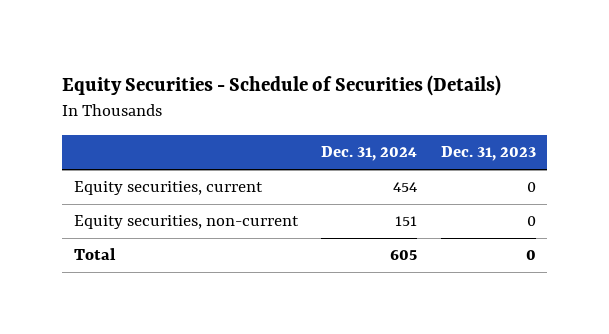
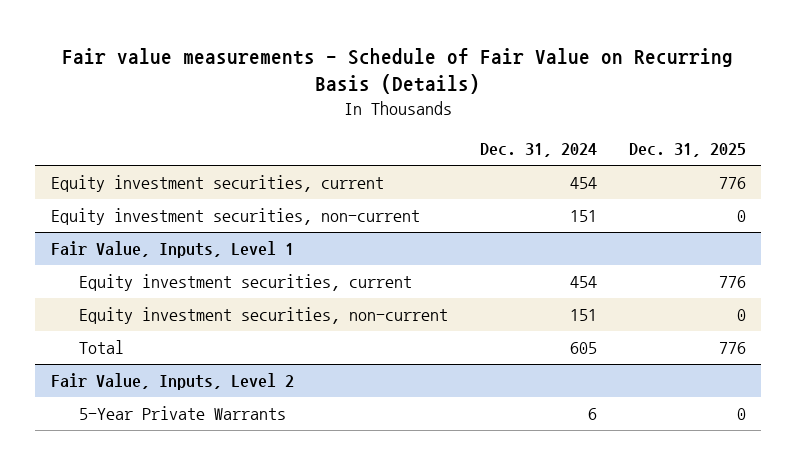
[62,75,502,97] Equity Securities - Schedule of Securities (Details) -> [62,47,734,95] Fair value measurements - Schedule of Fair Value on Recurring Basis (Details)
[440,146,536,162] Dec. 31, 2023 -> none
none -> [628,143,746,158] Dec. 31, 2025
[73,181,263,196] Equity securities, current -> [51,175,385,193] Equity investment securities, current
[73,215,299,230] Equity securities, non-current -> [51,208,421,226] Equity investment securities, non-current
none -> [51,241,295,259] Fair Value, Inputs, Level 1
none -> [79,274,413,292] Equity investment securities, current
none -> [79,307,449,325] Equity investment securities, non-current
none -> [51,373,295,391] Fair Value, Inputs, Level 2
none -> [79,406,287,421] 5-Year Private Warrants

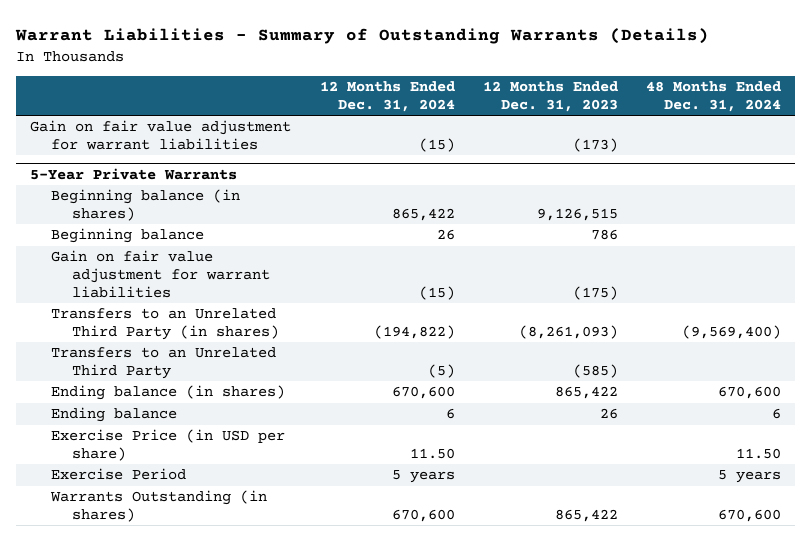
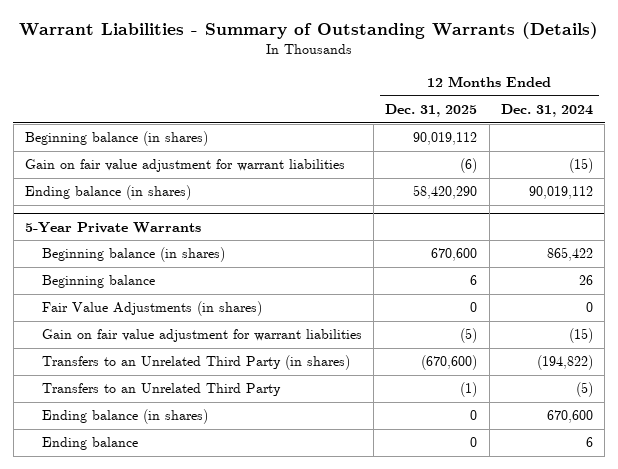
[482,81,618,113] 12 Months Ended Dec. 31, 2023 -> none
[646,81,782,113] 48 Months Ended Dec. 31, 2024 -> none
none -> [385,104,478,118] Dec. 31, 2025
none -> [24,131,208,147] Beginning balance (in shares)
none -> [24,185,191,201] Ending balance (in shares)
none -> [41,301,262,317] Fair Value Adjustments (in shares)
[51,429,286,461] Exercise Price (in USD per share) -> none
[51,468,187,481] Exercise Period -> none
[50,490,268,522] Warrants Outstanding (in shares) -> none

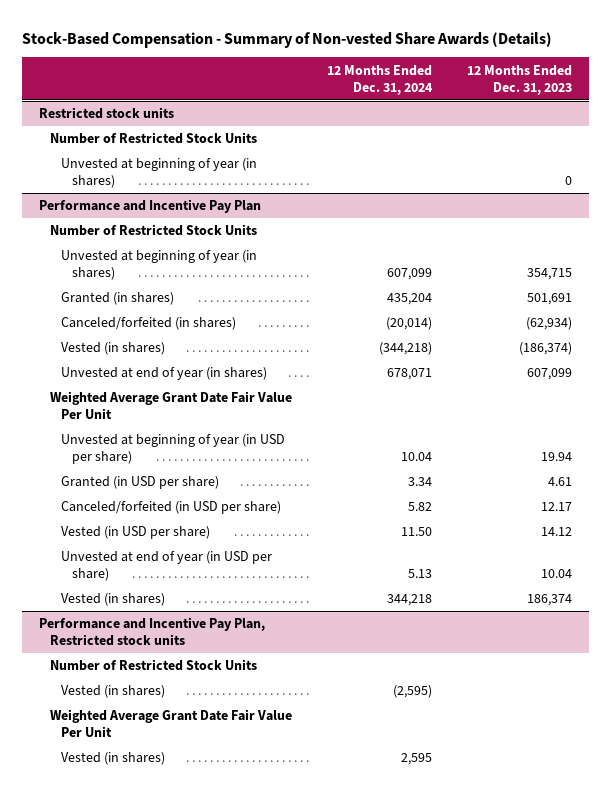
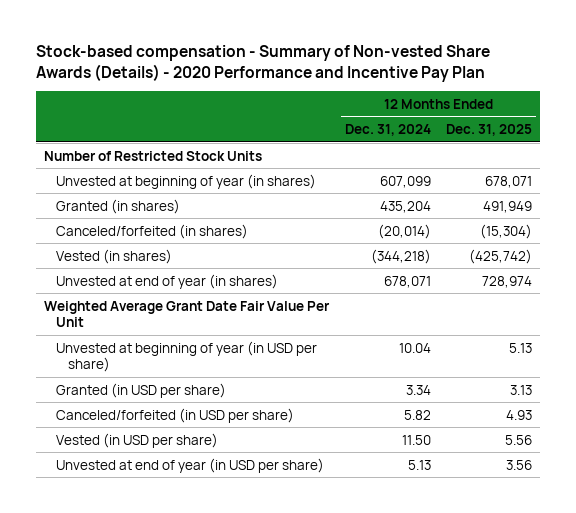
[22,31,553,48] Stock-Based Compensation - Summary of Non-vested Share Awards (Details) -> [36,44,491,82] Stock-based compensation - Summary of Non-vested Share Awards (Details) - 2020 Performance and Incentive Pay Plan
[466,64,572,95] 12 Months Ended Dec. 31, 2023 -> none
none -> [446,123,533,136] Dec. 31, 2025
[39,107,175,120] Restricted stock units -> none
[60,158,257,189] Unvested at beginning of year (in shares) -> none
[39,199,262,214] Performance and Incentive Pay Plan -> none
[50,224,258,237] Number of Restricted Stock Units -> none
[60,593,165,607] Vested (in shares) -> none
[39,617,266,647] Performance and Incentive Pay Plan, Restricted stock units -> none
[50,659,258,672] Number of Restricted Stock Units -> none
[60,685,165,699] Vested (in shares) -> none
[50,709,293,738] Weighted Average Grant Date Fair Value Per Unit -> none
[60,752,165,766] Vested (in shares) -> none

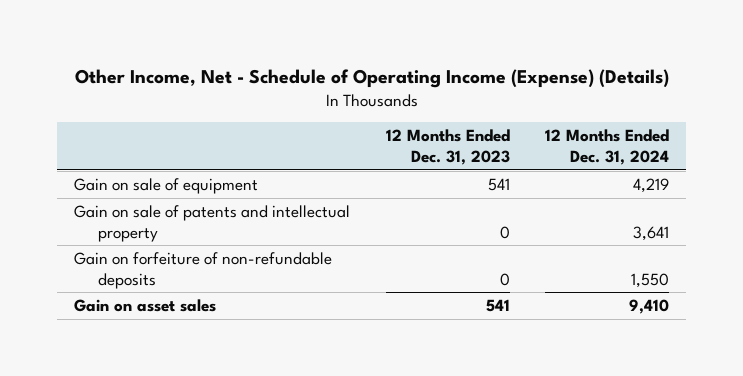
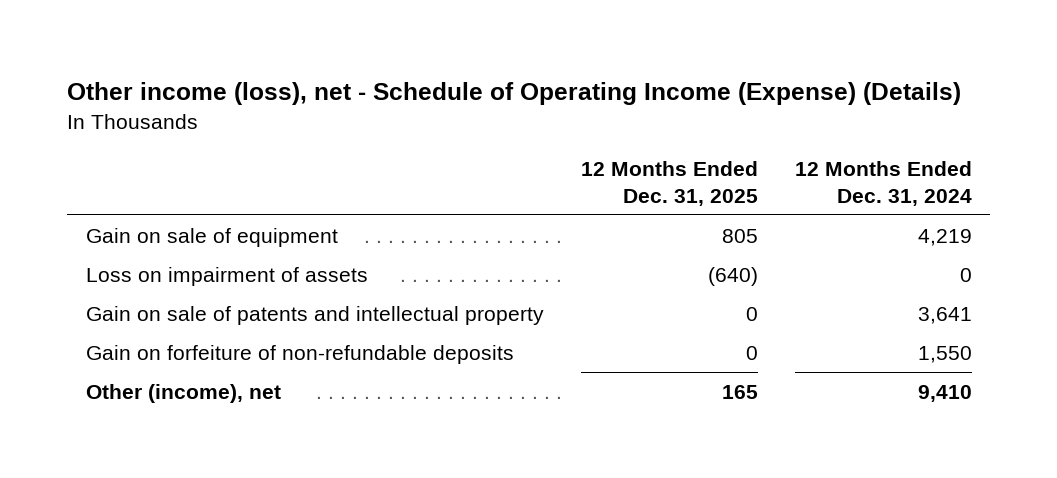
[74,68,669,88] Other Income, Net - Schedule of Operating Income (Expense) (Details) -> [67,81,962,105] Other income (loss), net - Schedule of Operating Income (Expense) (Details)
[385,129,510,165] 12 Months Ended Dec. 31, 2023 -> none
none -> [580,161,758,206] 12 Months Ended Dec. 31, 2025
none -> [85,266,368,286] Loss on impairment of assets
[74,298,217,312] Gain on asset sales -> [85,383,281,403] Other (income), net

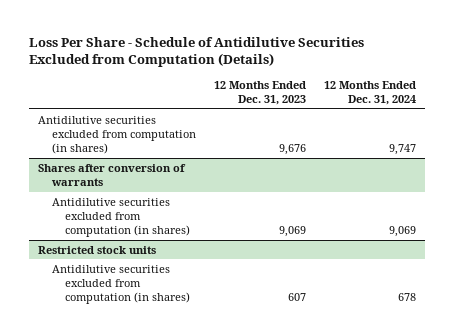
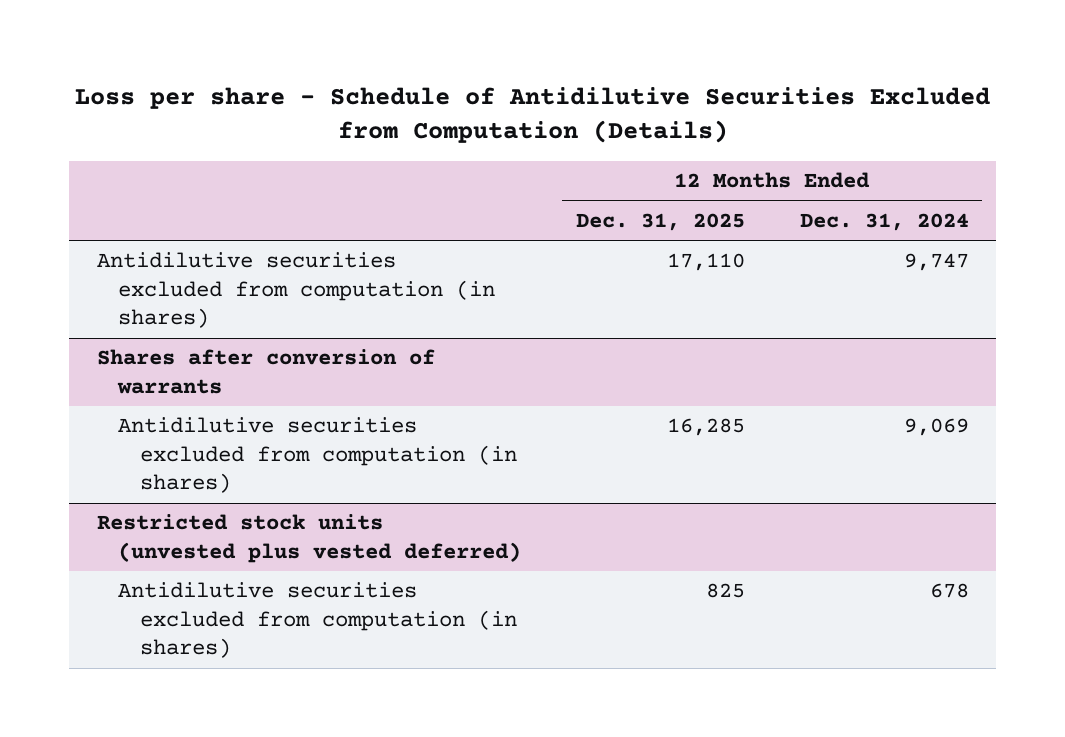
[29,36,365,68] Loss Per Share - Schedule of Antidilutive Securities Excluded from Computation (Details) -> [74,86,990,144] Loss per share - Schedule of Antidilutive Securities Excluded from Computation (Details)
[213,81,306,106] 12 Months Ended Dec. 31, 2023 -> none
none -> [575,212,745,231] Dec. 31, 2025
[38,245,157,254] Restricted stock units -> [96,514,522,563] Restricted stock units (unvested plus vested deferred)

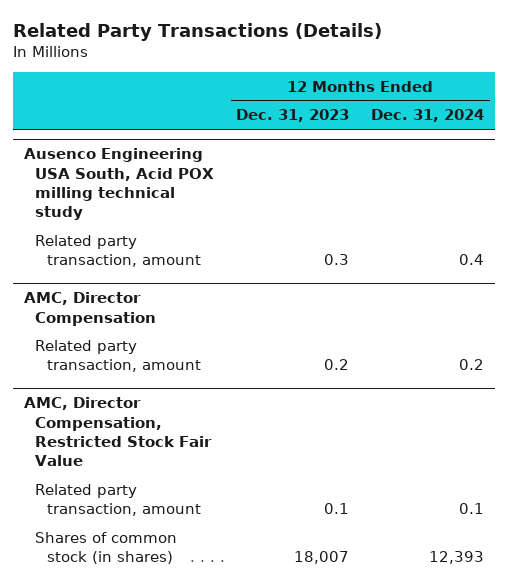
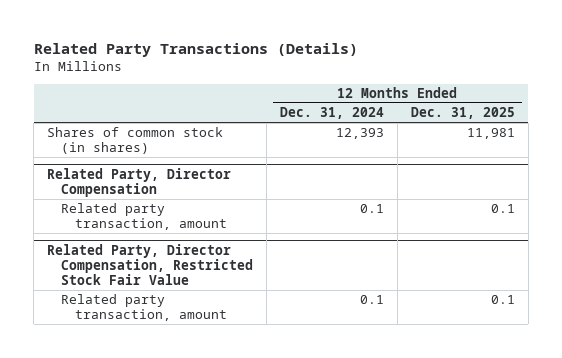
[236,109,350,123] Dec. 31, 2023 -> none
none -> [410,107,515,120] Dec. 31, 2025
[24,148,215,221] Ausenco Engineering USA South, Acid POX milling technical study -> none
[35,234,201,268] Related party transaction, amount -> none
[24,292,157,326] AMC, Director Compensation -> none
[35,339,201,373] Related party transaction, amount -> none
[24,397,213,467] AMC, Director Compensation, Restricted Stock Fair Value -> none
[35,483,201,517] Related party transaction, amount -> none
none -> [47,167,232,197] Related Party, Director Compensation
none -> [61,203,228,231] Related party transaction, amount
none -> [47,243,254,285] Related Party, Director Compensation, Restricted Stock Fair Value
none -> [61,294,228,322] Related party transaction, amount

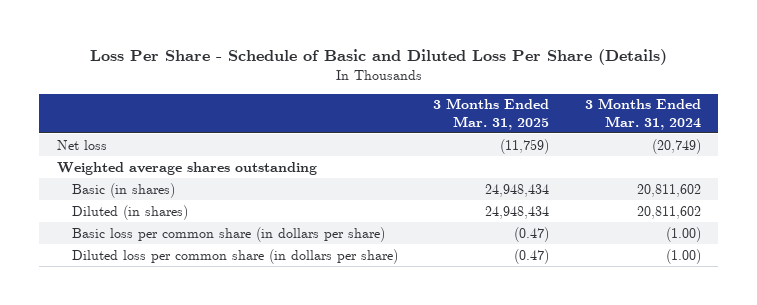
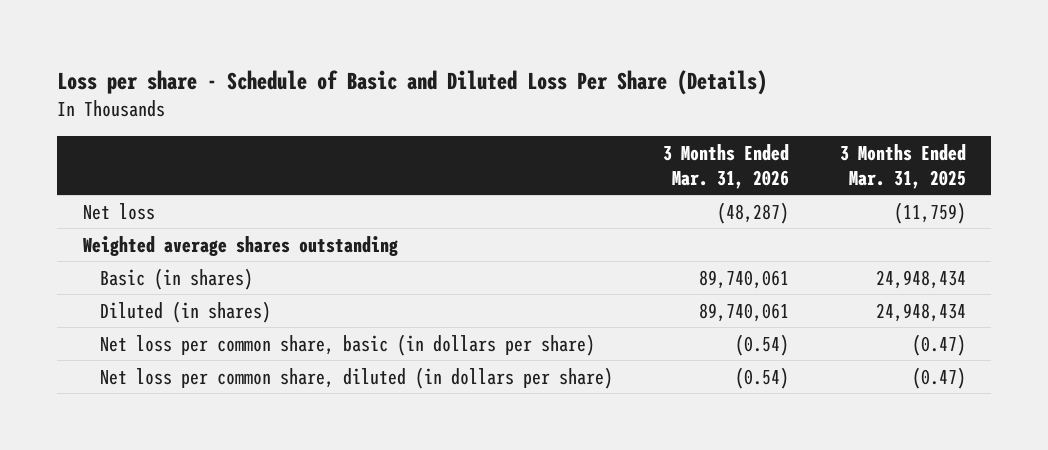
[89,48,667,65] Loss Per Share - Schedule of Basic and Diluted Loss Per Share (Details) -> [57,69,768,95] Loss per share - Schedule of Basic and Diluted Loss Per Share (Details)
[584,98,701,130] 3 Months Ended Mar. 31, 2024 -> none
none -> [663,143,790,189] 3 Months Ended Mar. 31, 2026
[72,226,386,242] Basic loss per common share (in dollars per share) -> [99,333,595,356] Net loss per common share, basic (in dollars per share)
[72,248,399,264] Diluted loss per common share (in dollars per share) -> [99,366,613,389] Net loss per common share, diluted (in dollars per share)

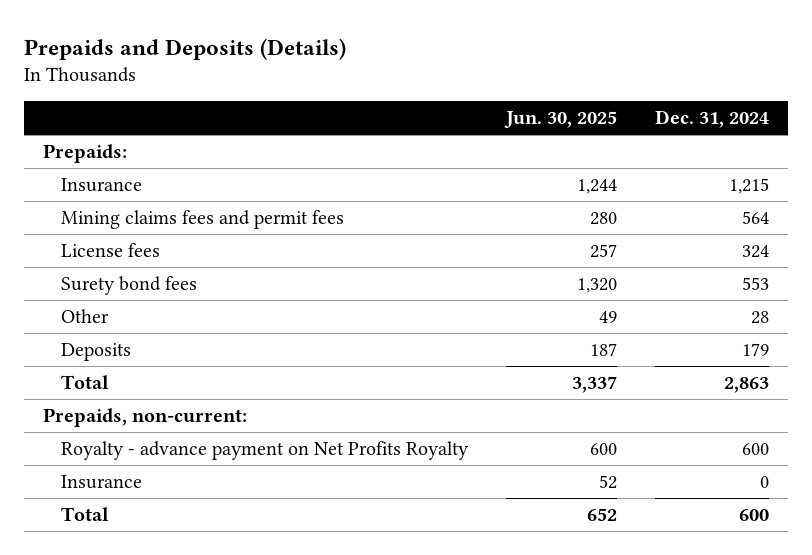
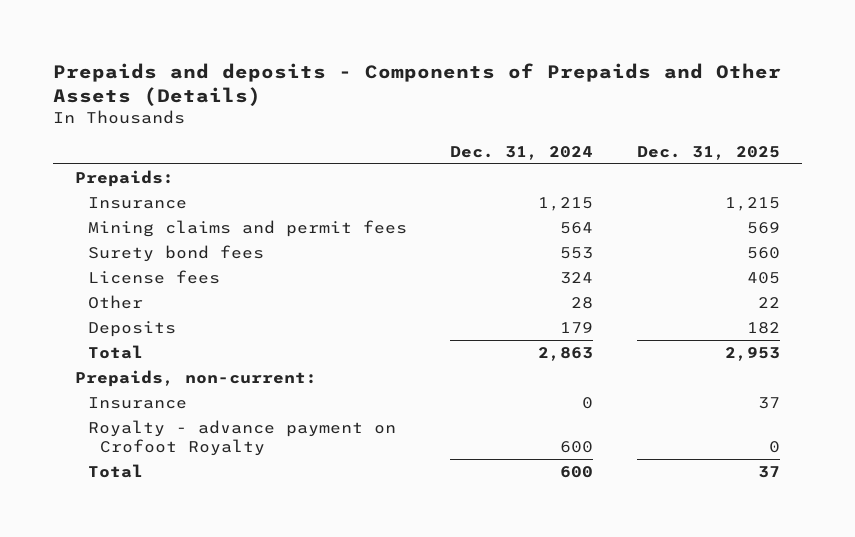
[23,37,346,60] Prepaids and Deposits (Details) -> [53,62,782,106] Prepaids and deposits - Components of Prepaids and Other Assets (Details)
[504,111,618,129] Jun. 30, 2025 -> none
none -> [636,145,780,160] Dec. 31, 2025
[61,209,345,229] Mining claims fees and permit fees -> [87,220,407,238] Mining claims and permit fees
[61,242,161,257] License fees -> [87,270,220,285] License fees
[61,440,470,460] Royalty - advance payment on Net Profits Royalty -> none
none -> [87,420,396,456] Royalty - advance payment on Crofoot Royalty

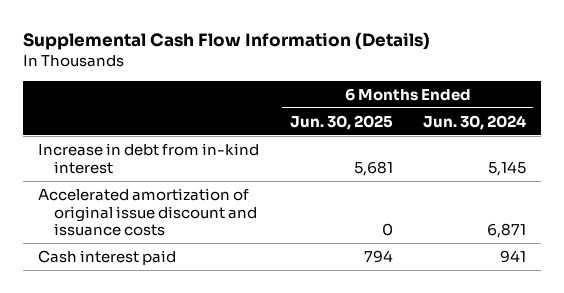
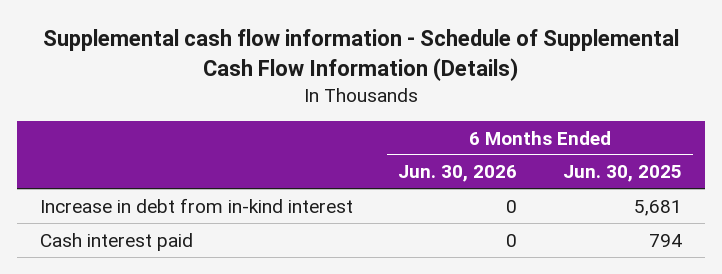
[23,32,431,51] Supplemental Cash Flow Information (Details) -> [42,29,679,82] Supplemental cash flow information - Schedule of Supplemental Cash Flow Information (Details)
[422,114,526,130] Jun. 30, 2024 -> none
none -> [398,165,518,183] Jun. 30, 2026
[38,187,258,237] Accelerated amortization of original issue discount and issuance costs -> none

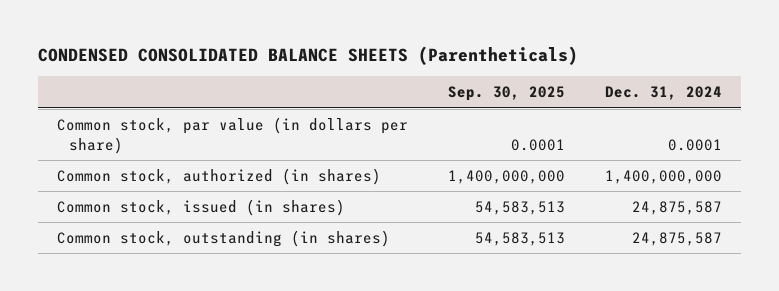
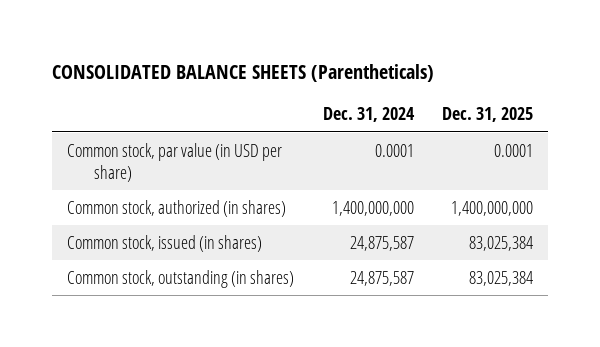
[37,46,578,66] CONDENSED CONSOLIDATED BALANCE SHEETS (Parentheticals) -> [52,64,435,83] CONSOLIDATED BALANCE SHEETS (Parentheticals)
[448,86,566,102] Sep. 30, 2025 -> none
none -> [442,107,534,123] Dec. 31, 2025
[57,116,409,154] Common stock, par value (in dollars per share) -> [66,142,282,182] Common stock, par value (in USD per share)

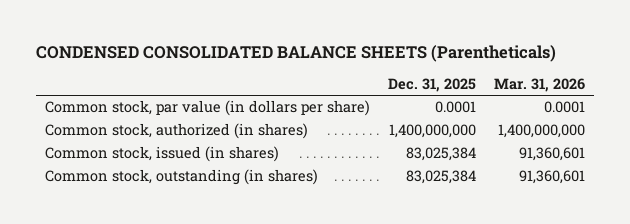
[52,64,435,83] CONSOLIDATED BALANCE SHEETS (Parentheticals) -> [36,45,557,63] CONDENSED CONSOLIDATED BALANCE SHEETS (Parentheticals)
[322,107,415,123] Dec. 31, 2024 -> none
none -> [493,78,585,93] Mar. 31, 2026
[66,142,282,182] Common stock, par value (in USD per share) -> [45,100,371,117] Common stock, par value (in dollars per share)

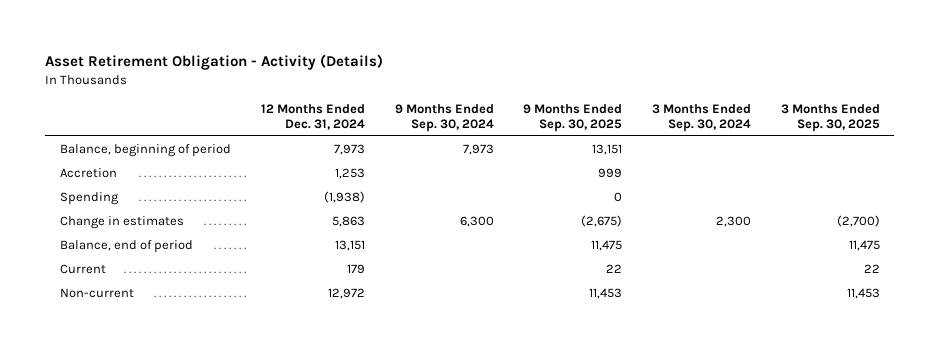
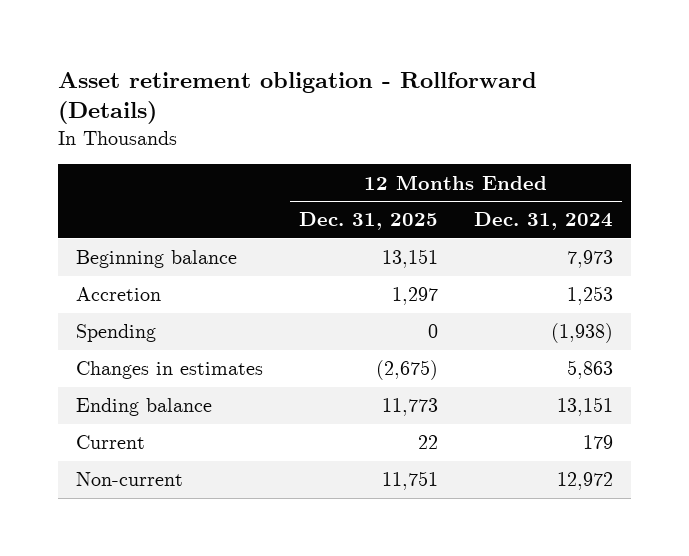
[45,53,384,70] Asset Retirement Obligation - Activity (Details) -> [57,71,537,125] Asset retirement obligation - Rollforward (Details)
[394,103,494,133] 9 Months Ended Sep. 30, 2024 -> none
[523,103,623,133] 9 Months Ended Sep. 30, 2025 -> none
[651,103,751,133] 3 Months Ended Sep. 30, 2024 -> none
[780,103,880,133] 3 Months Ended Sep. 30, 2025 -> none
none -> [298,212,438,231] Dec. 31, 2025
[60,143,232,157] Balance, beginning of period -> [75,250,237,269] Beginning balance
[60,215,185,229] Change in estimates -> [75,361,263,380] Changes in estimates
[60,239,194,253] Balance, end of period -> [75,398,212,417] Ending balance

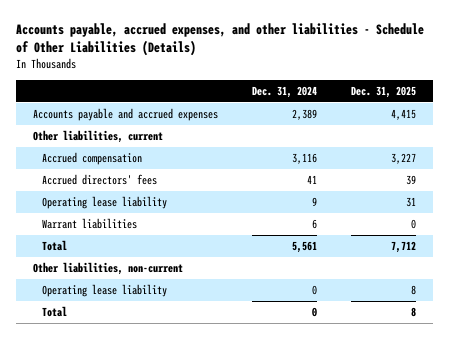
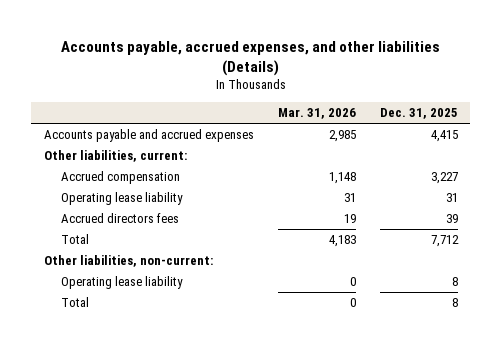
[16,23,425,57] Accounts payable, accrued expenses, and other liabilities - Schedule of Other Liabilities (Details) -> [60,40,440,76] Accounts payable, accrued expenses, and other liabilities (Details)
[252,85,318,98] Dec. 31, 2024 -> none
none -> [277,108,356,120] Mar. 31, 2026
[33,130,164,144] Other liabilities, current -> [43,149,187,162] Other liabilities, current:
[42,174,158,186] Accrued directors' fees -> none
[42,218,138,230] Warrant liabilities -> none
none -> [61,212,180,223] Accrued directors fees
[33,262,184,276] Other liabilities, non-current -> [43,254,213,267] Other liabilities, non-current:

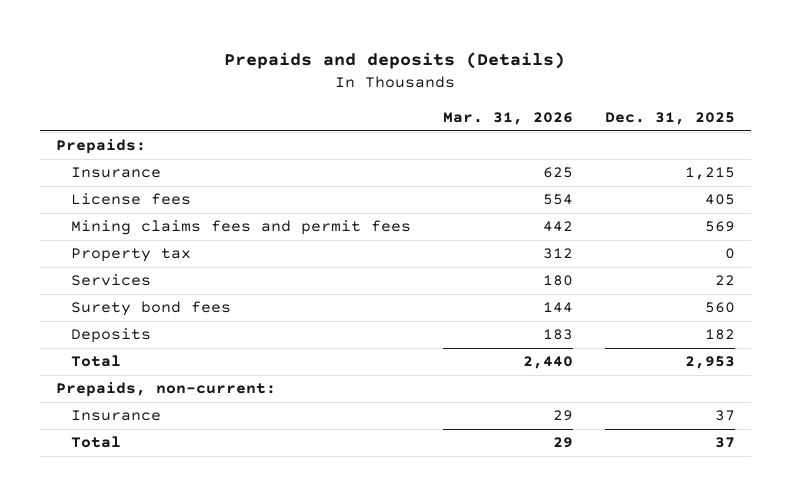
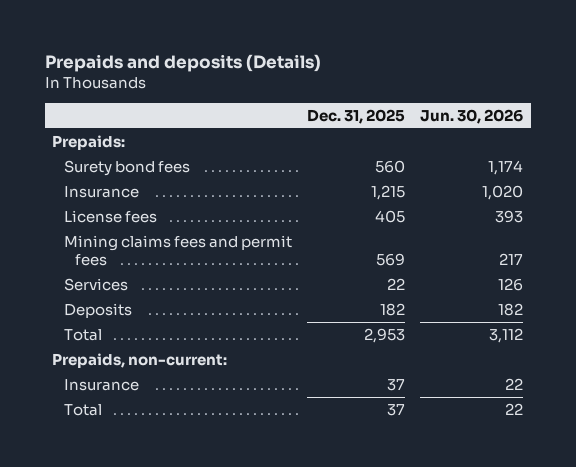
[442,111,573,125] Mar. 31, 2026 -> none
none -> [420,108,524,124] Jun. 30, 2026
[71,301,232,317] Surety bond fees -> [63,160,190,177] Surety bond fees
[71,248,192,263] Property tax -> none

